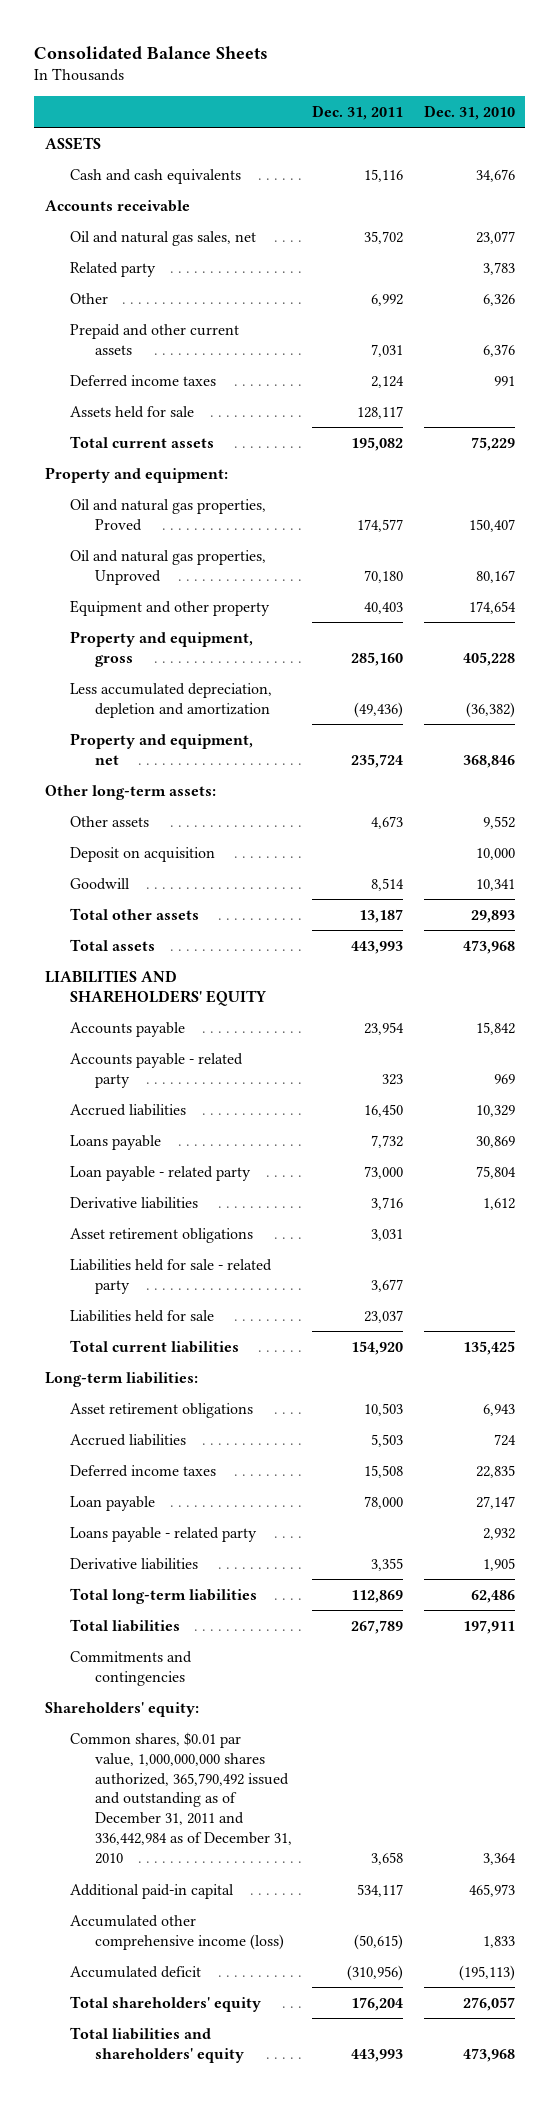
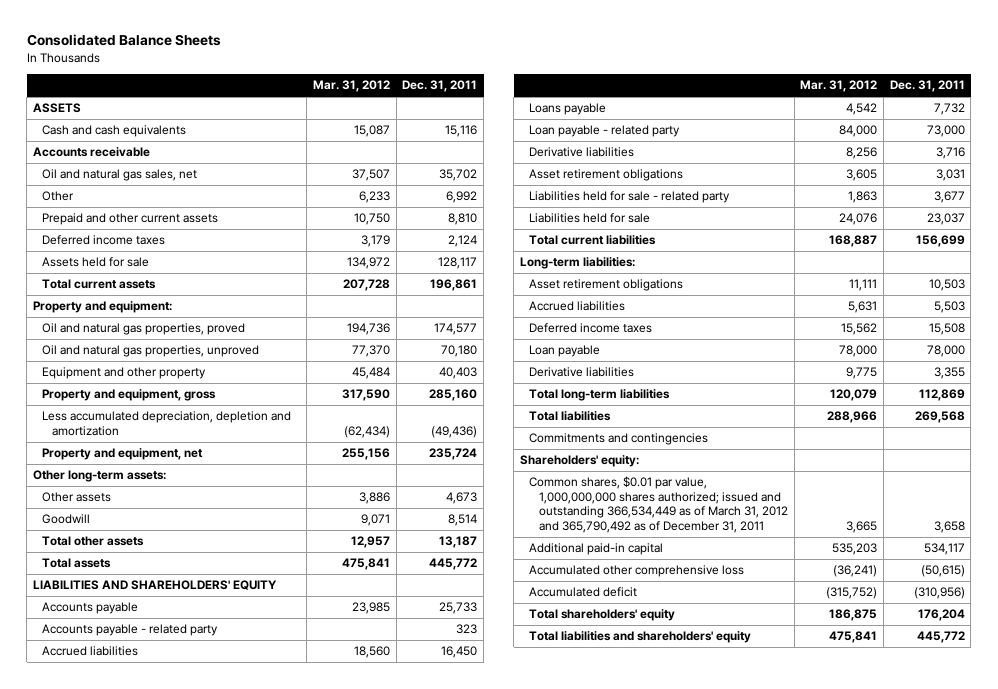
[423,104,515,120] Dec. 31, 2010 -> none
none -> [312,80,390,93] Mar. 31, 2012
[69,261,156,277] Related party -> none
[371,343,404,357] 7,031 -> [448,213,478,226] 8,810
[351,436,404,451] 195,082 -> [430,279,478,292] 196,861
[69,498,266,531] Oil and natural gas properties, Proved -> [42,323,246,336] Oil and natural gas properties, proved
[69,549,266,585] Oil and natural gas properties, Unproved -> [42,345,260,358] Oil and natural gas properties, unproved
[69,846,215,862] Deposit on acquisition -> none
[351,940,404,954] 443,993 -> [429,558,478,571] 445,772
[364,1021,405,1035] 23,954 -> [439,602,478,615] 25,733
[351,1340,404,1355] 154,920 -> [915,235,965,248] 156,699
[69,1526,257,1542] Loans payable - related party -> none
[351,1619,404,1634] 267,789 -> [914,411,965,424] 269,568
[69,1731,292,1865] Common shares, $0.01 par value, 1,000,000,000 shares authorized, 365,790,492 issued and outstanding as of December 31, 2011 and 336,442,984 as of December 31, 2010 -> [529,476,788,533] Common shares, $0.01 par value, 1,000,000,000 shares authorized; issued and outstanding 366,534,449 as of March 31, 2012 and 365,790,492 as of December 31, 2011
[69,1914,284,1950] Accumulated other comprehensive income (loss) -> [529,565,745,578] Accumulated other comprehensive loss
[351,2048,404,2062] 443,993 -> [916,631,965,644] 445,772

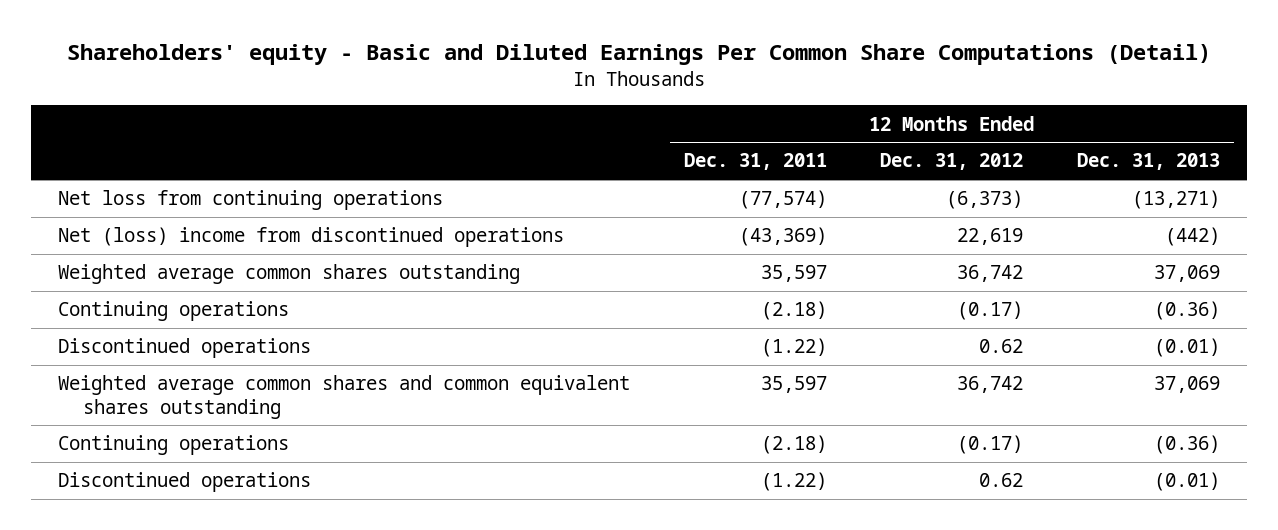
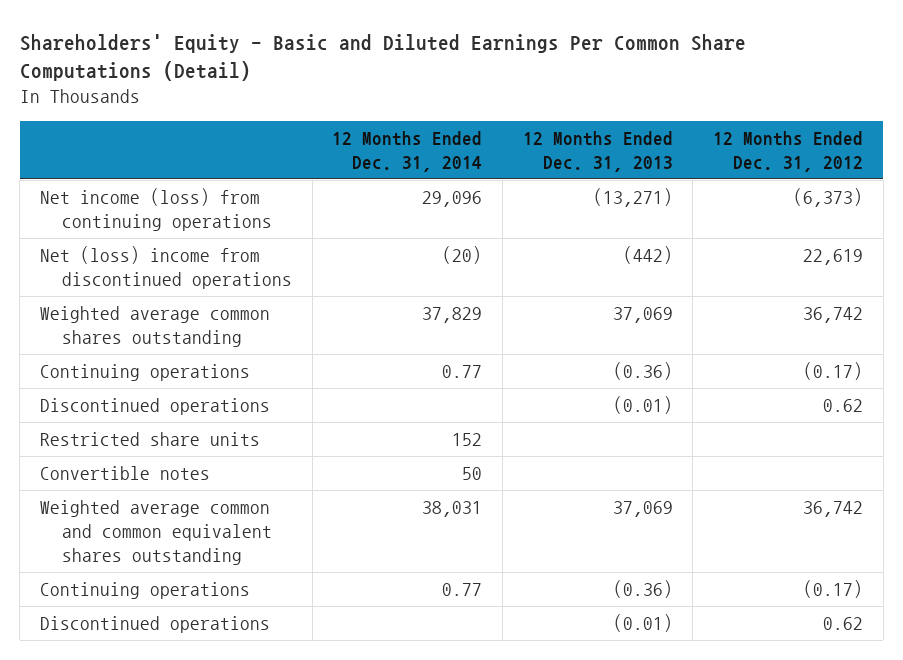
[66,44,1211,66] Shareholders' equity - Basic and Diluted Earnings Per Common Share Computations (Detail) -> [19,33,746,82] Shareholders' Equity - Basic and Diluted Earnings Per Common Share Computations (Detail)
[683,153,827,171] Dec. 31, 2011 -> none
none -> [332,130,483,172] 12 Months Ended Dec. 31, 2014
[57,190,443,211] Net loss from continuing operations -> [40,188,273,231] Net income (loss) from continuing operations
none -> [40,432,261,447] Restricted share units
none -> [40,466,211,481] Convertible notes
[57,375,630,419] Weighted average common shares and common equivalent shares outstanding -> [40,500,273,565] Weighted average common and common equivalent shares outstanding

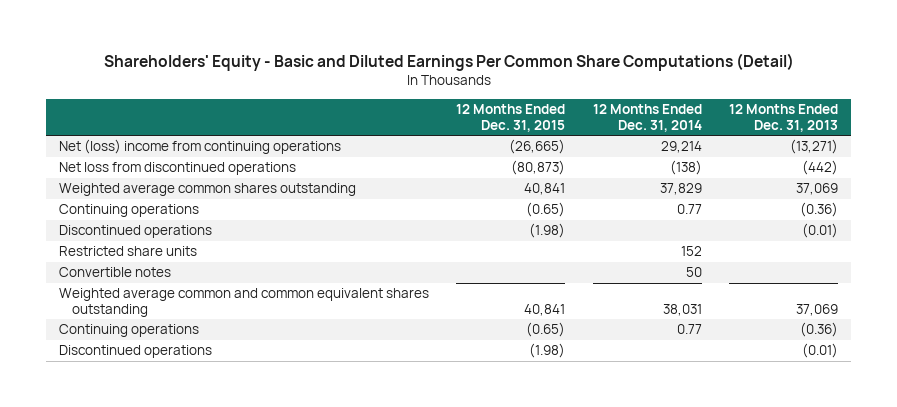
[713,130,864,172] 12 Months Ended Dec. 31, 2012 -> none
none -> [456,103,566,132] 12 Months Ended Dec. 31, 2015
[40,188,273,231] Net income (loss) from continuing operations -> [59,139,342,155] Net (loss) income from continuing operations
[422,191,483,208] 29,096 -> [660,141,702,154] 29,214
[40,246,293,289] Net (loss) income from discontinued operations -> [59,162,297,176] Net loss from discontinued operations
[442,246,483,265] (20) -> [669,160,702,176] (138)

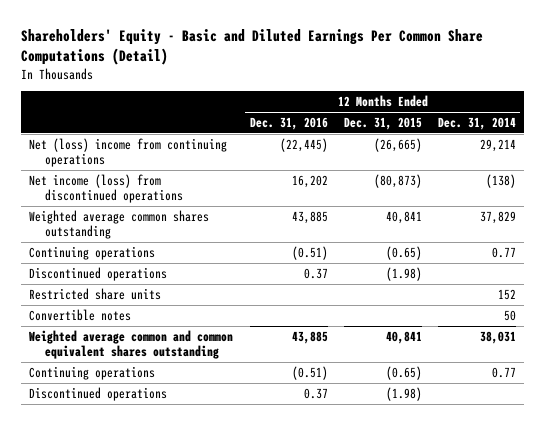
[728,103,838,132] 12 Months Ended Dec. 31, 2013 -> none
none -> [249,116,328,130] Dec. 31, 2016
[59,162,297,176] Net loss from discontinued operations -> [29,173,183,203] Net income (loss) from discontinued operations

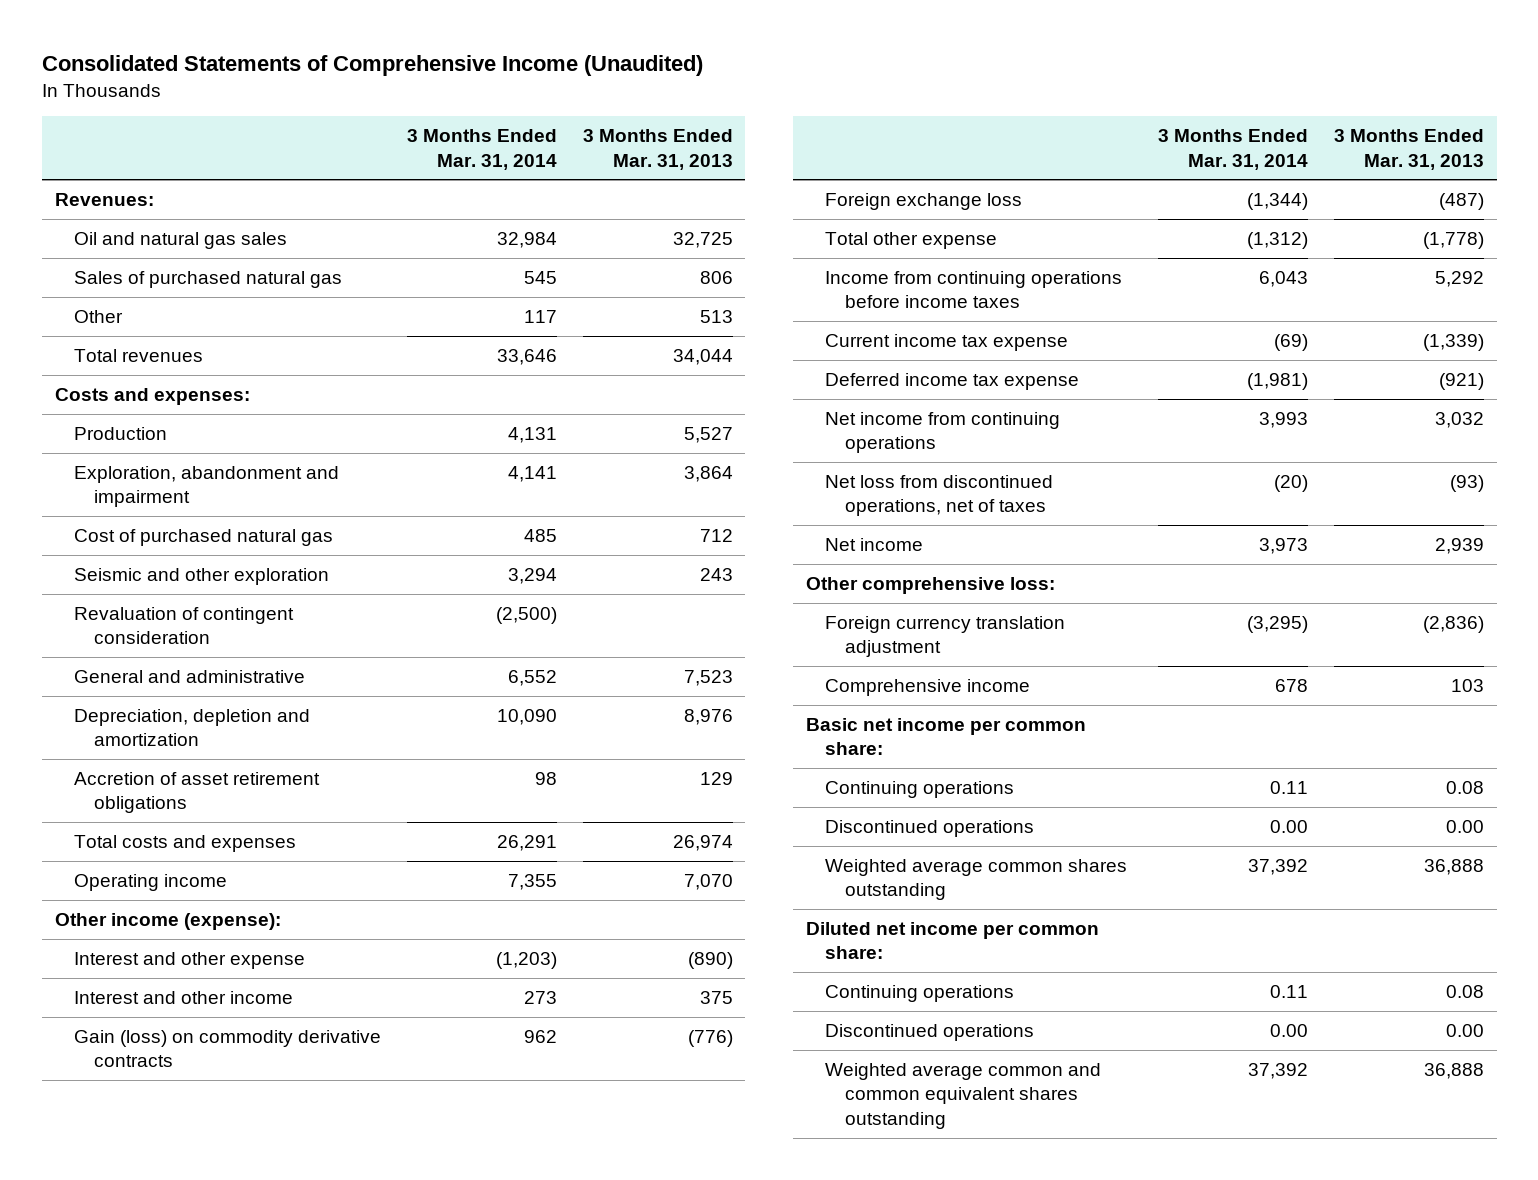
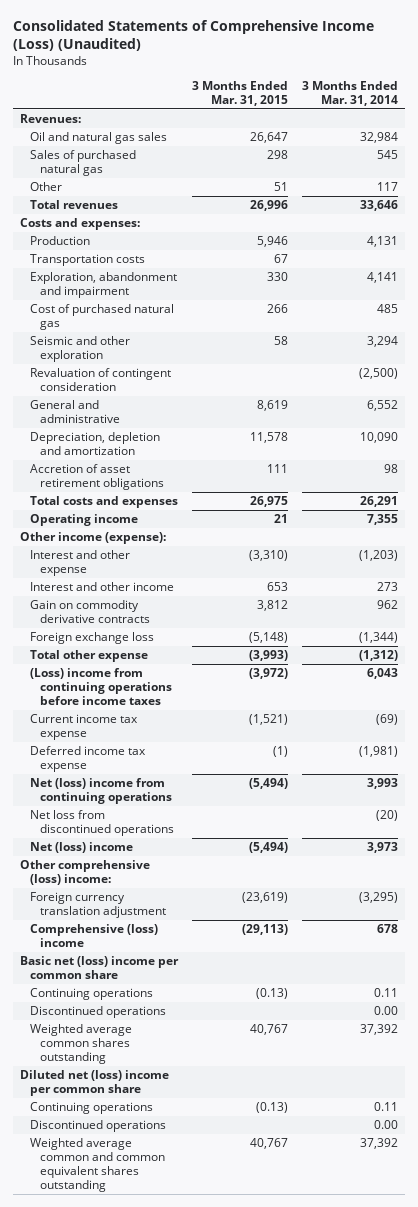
[41,55,703,77] Consolidated Statements of Comprehensive Income (Unaudited) -> [13,20,375,52] Consolidated Statements of Comprehensive Income (Loss) (Unaudited)
[582,129,733,170] 3 Months Ended Mar. 31, 2013 -> none
none -> [191,80,288,106] 3 Months Ended Mar. 31, 2015
none -> [30,254,146,267] Transportation costs
[74,1029,382,1068] Gain (loss) on commodity derivative contracts -> [30,600,150,624] Gain on commodity derivative contracts
[825,270,1123,309] Income from continuing operations before income taxes -> [30,668,172,706] (Loss) income from continuing operations before income taxes
[825,411,1061,454] Net income from continuing operations -> [30,778,172,805] Net (loss) income from continuing operations
[825,474,1054,517] Net loss from discontinued operations, net of taxes -> [30,810,174,837] Net loss from discontinued operations
[825,537,924,551] Net income -> [30,842,134,854] Net (loss) income
[805,576,1055,594] Other comprehensive loss: -> [20,860,151,886] Other comprehensive (loss) income:
[825,678,1031,696] Comprehensive income -> [30,924,159,948] Comprehensive (loss) income
[805,717,1086,756] Basic net income per common share: -> [20,956,180,980] Basic net (loss) income per common share
[805,921,1099,960] Diluted net income per common share: -> [20,1070,170,1097] Diluted net (loss) income per common share

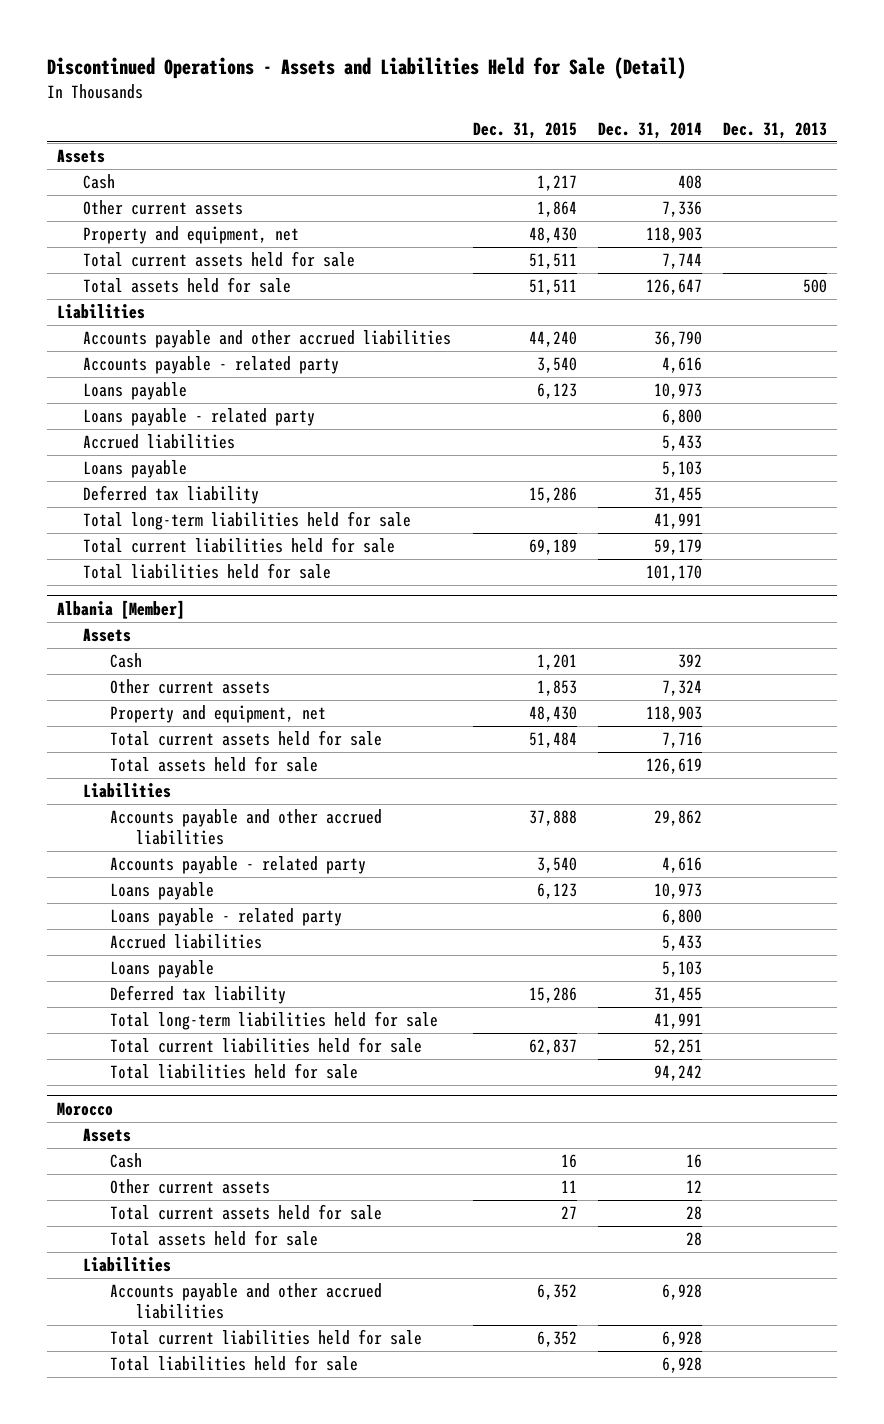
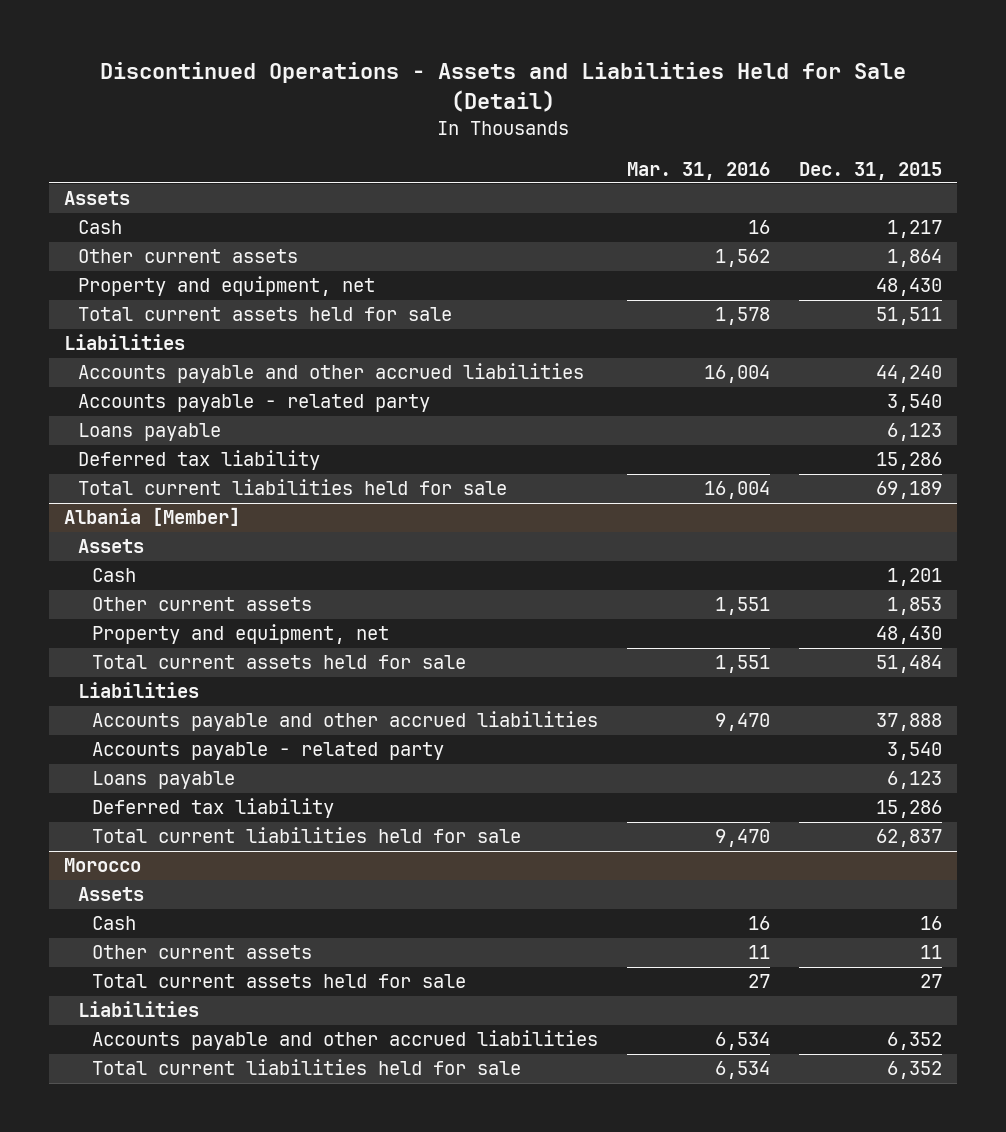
[597,121,702,139] Dec. 31, 2014 -> none
[722,121,827,139] Dec. 31, 2013 -> none
none -> [626,161,770,180] Mar. 31, 2016
[83,277,292,294] Total assets held for sale -> none
[83,408,316,427] Loans payable - related party -> none
[83,434,236,450] Accrued liabilities -> none
[83,460,188,479] Loans payable -> none
[83,511,412,531] Total long-term liabilities held for sale -> none
[83,563,332,580] Total liabilities held for sale -> none
[109,756,318,773] Total assets held for sale -> none
[109,908,342,927] Loans payable - related party -> none
[109,934,262,950] Accrued liabilities -> none
[109,960,214,979] Loans payable -> none
[109,1011,438,1031] Total long-term liabilities held for sale -> none
[109,1063,358,1080] Total liabilities held for sale -> none
[109,1230,318,1247] Total assets held for sale -> none
[109,1355,358,1372] Total liabilities held for sale -> none

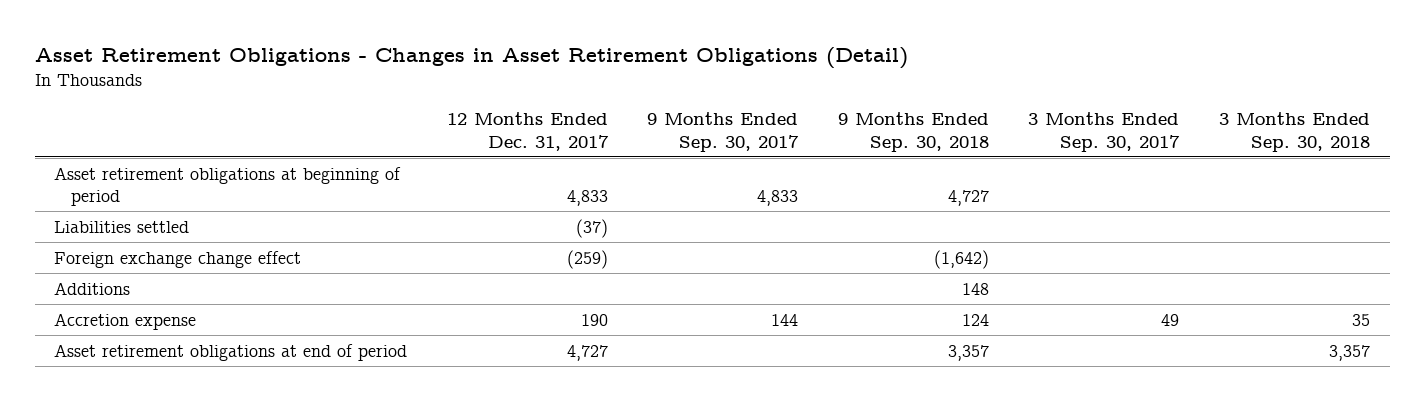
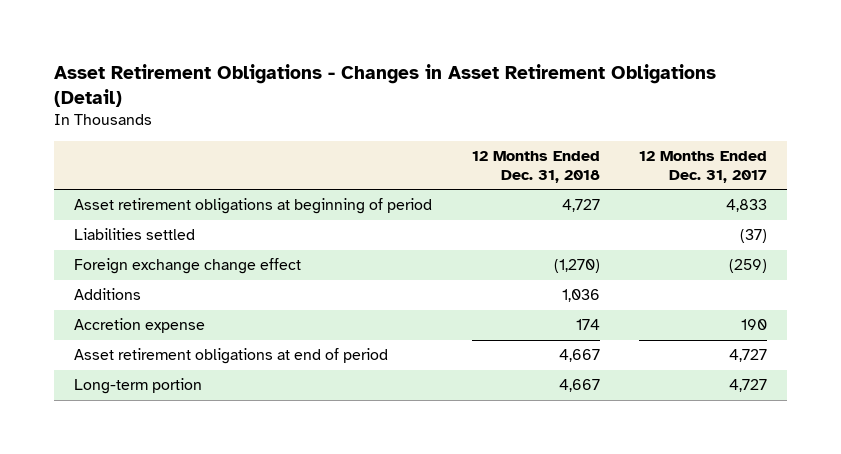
[647,112,800,152] 9 Months Ended Sep. 30, 2017 -> none
[837,112,989,152] 9 Months Ended Sep. 30, 2018 -> none
[1028,112,1181,152] 3 Months Ended Sep. 30, 2017 -> none
[1219,112,1371,152] 3 Months Ended Sep. 30, 2018 -> none
none -> [471,151,600,183] 12 Months Ended Dec. 31, 2018
none -> [73,378,202,395] Long-term portion

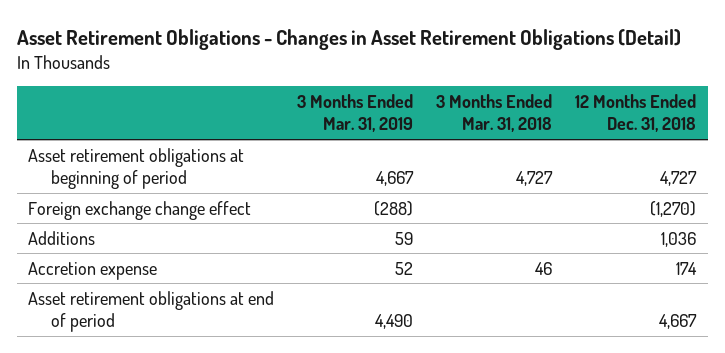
[639,151,768,183] 12 Months Ended Dec. 31, 2017 -> none
none -> [297,94,414,133] 3 Months Ended Mar. 31, 2019
none -> [436,94,553,133] 3 Months Ended Mar. 31, 2018
[73,228,195,241] Liabilities settled -> none
[73,378,202,395] Long-term portion -> none

